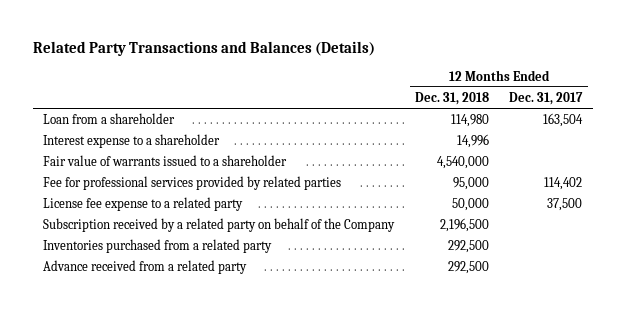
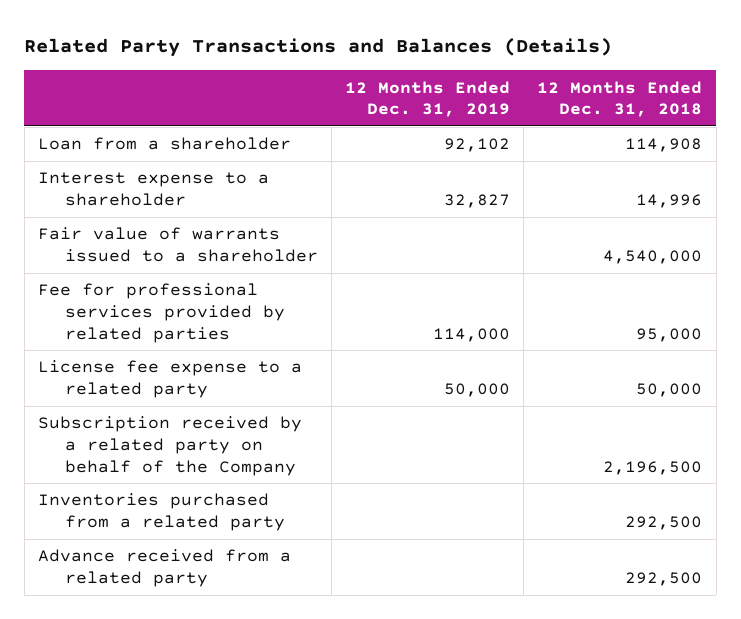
[509,91,584,105] Dec. 31, 2017 -> none
none -> [344,80,510,118] 12 Months Ended Dec. 31, 2019
[450,114,489,128] 114,980 -> [625,138,703,153] 114,908

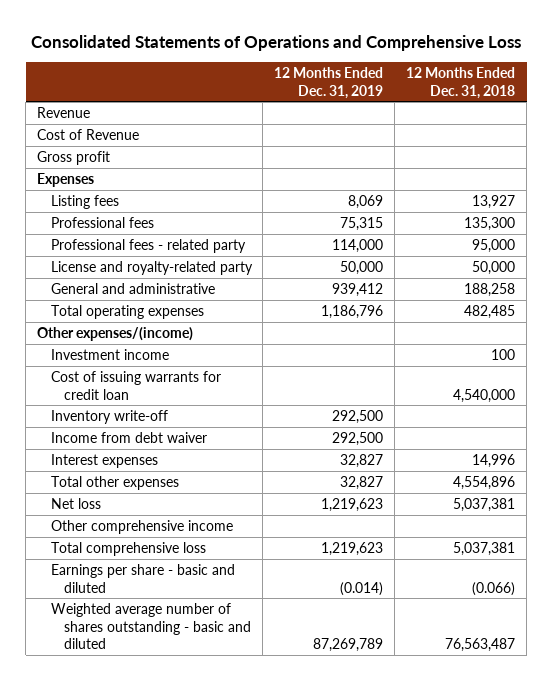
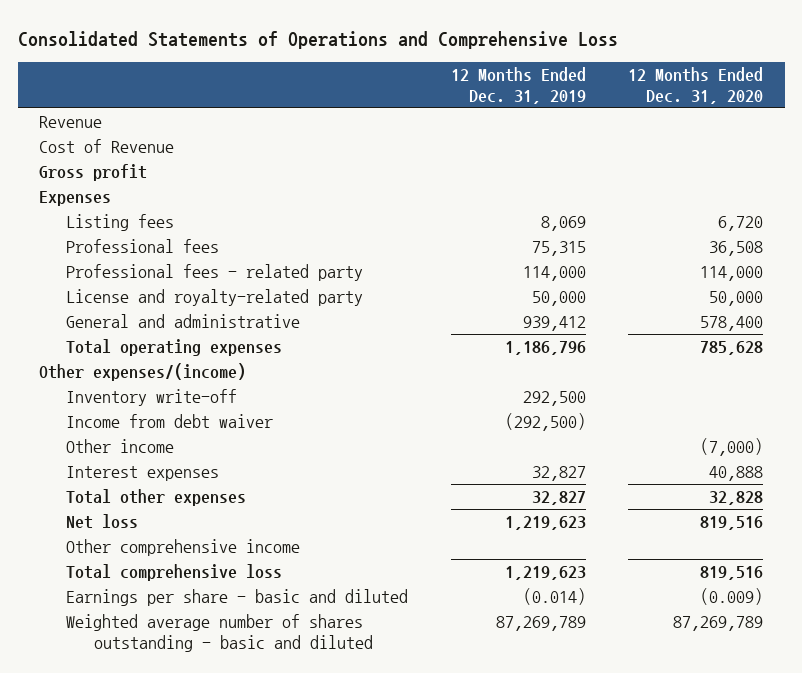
[406,67,516,99] 12 Months Ended Dec. 31, 2018 -> none
none -> [628,67,764,104] 12 Months Ended Dec. 31, 2020
[50,349,169,361] Investment income -> none
[50,371,221,400] Cost of issuing warrants for credit loan -> none
[332,432,384,447] 292,500 -> [504,413,586,432] (292,500)
none -> [66,439,175,454] Other income

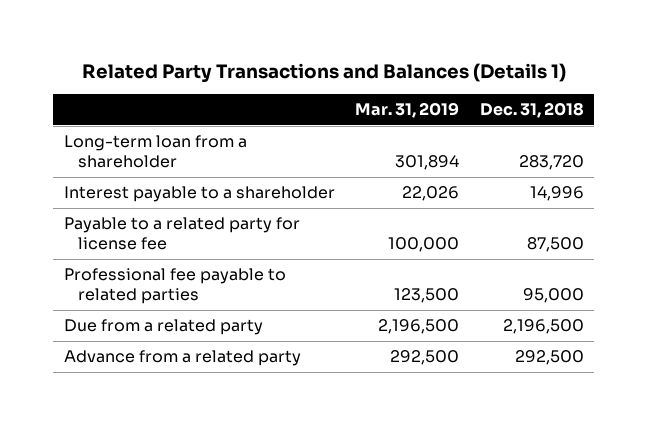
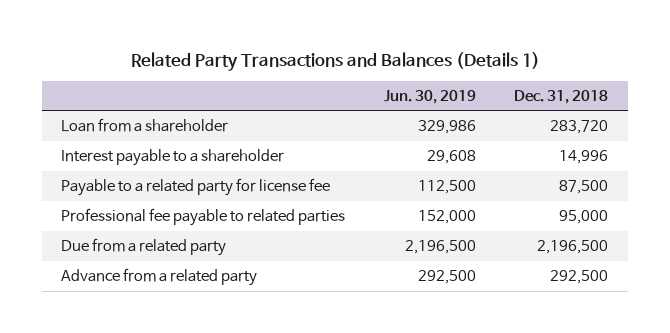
[355,102,460,119] Mar. 31, 2019 -> none
none -> [383,89,476,104] Jun. 30, 2019
[63,135,247,169] Long-term loan from a shareholder -> [61,118,229,133] Loan from a shareholder

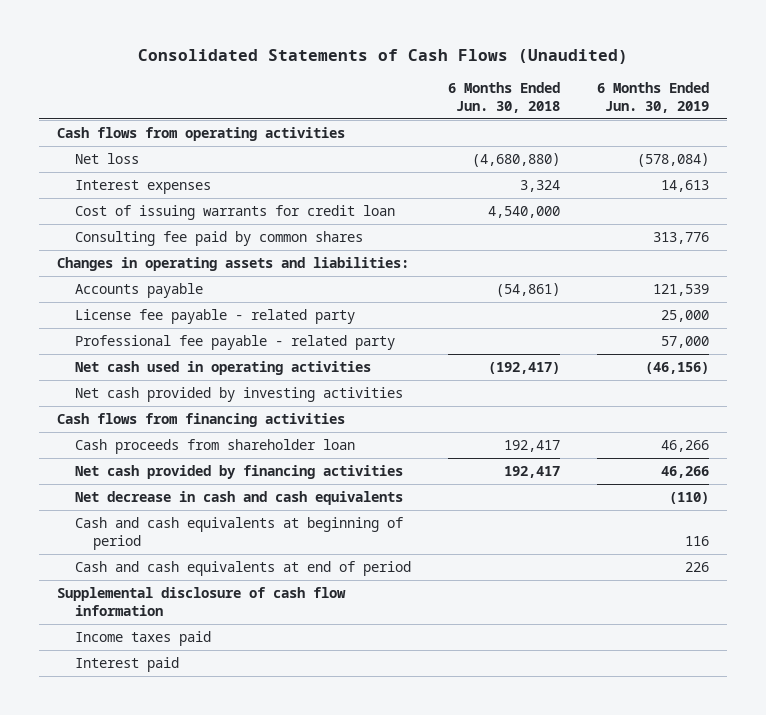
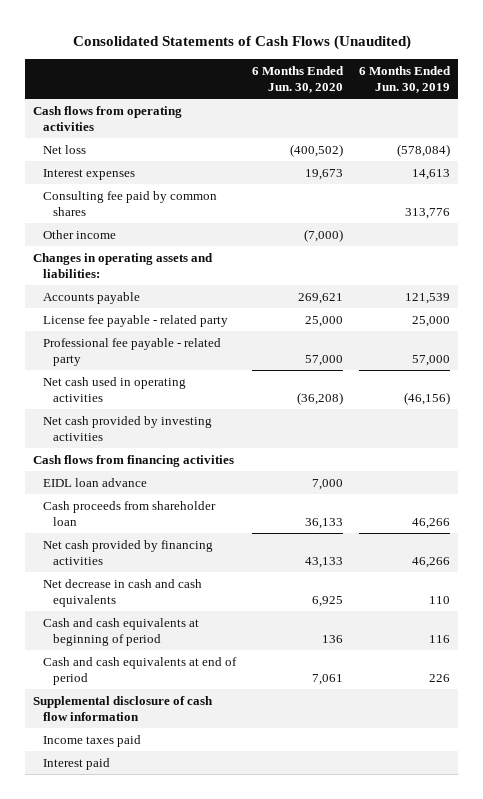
[447,81,560,113] 6 Months Ended Jun. 30, 2018 -> none
none -> [251,65,344,94] 6 Months Ended Jun. 30, 2020
[75,204,396,220] Cost of issuing warrants for credit loan -> none
none -> [43,229,117,239] Other income
none -> [43,477,148,487] EIDL loan advance
[668,491,709,504] (110) -> [428,595,450,604] 110

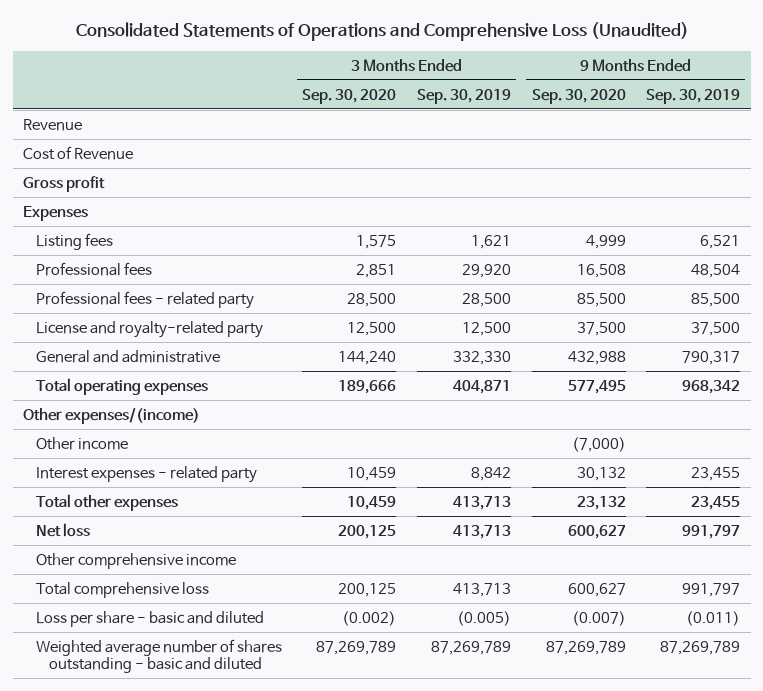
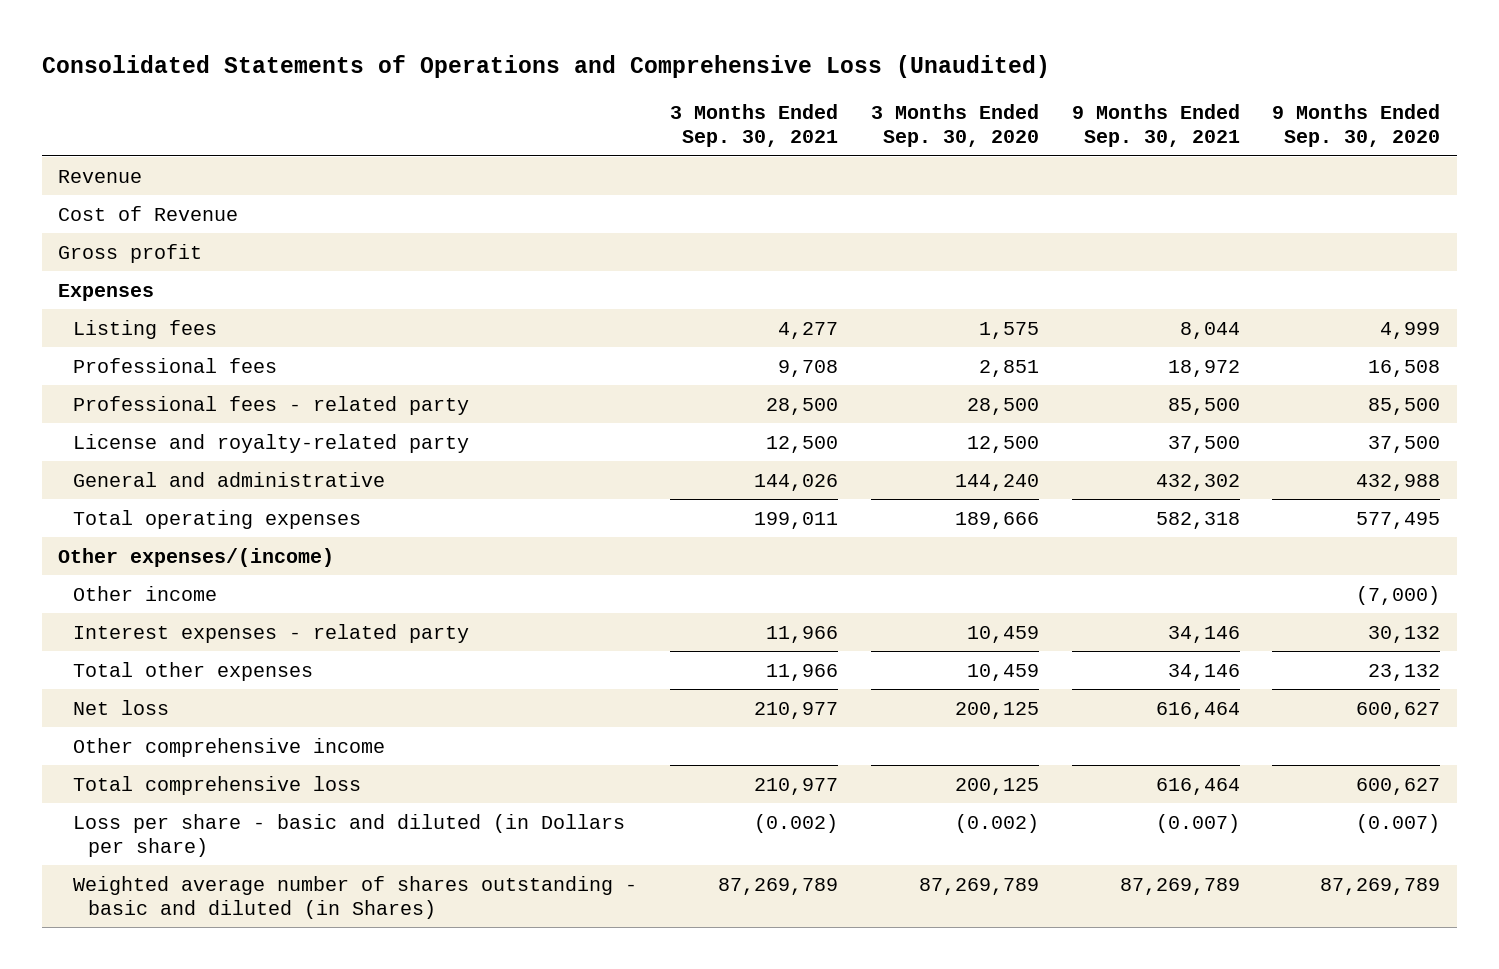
[417,88,512,104] Sep. 30, 2019 -> none
[646,88,741,104] Sep. 30, 2019 -> none
none -> [670,103,839,148] 3 Months Ended Sep. 30, 2021
none -> [1071,103,1240,148] 9 Months Ended Sep. 30, 2021
[35,610,264,627] Loss per share - basic and diluted -> [73,813,626,858] Loss per share - basic and diluted (in Dollars per share)
[35,638,282,674] Weighted average number of shares outstanding - basic and diluted -> [73,875,638,920] Weighted average number of shares outstanding - basic and diluted (in Shares)

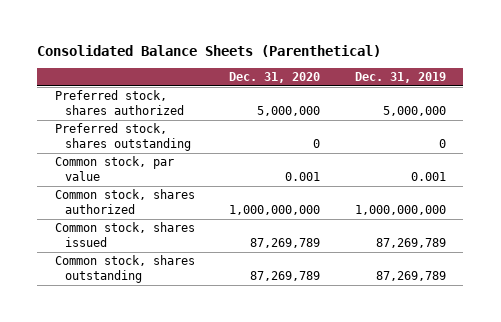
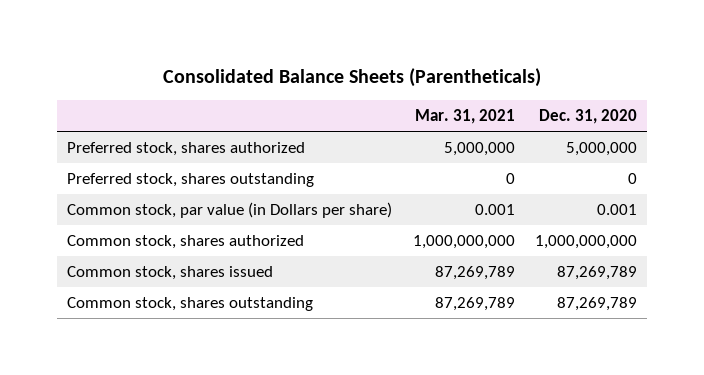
[37,44,382,57] Consolidated Balance Sheets (Parenthetical) -> [163,68,542,88] Consolidated Balance Sheets (Parentheticals)
[355,72,447,84] Dec. 31, 2019 -> none
none -> [414,109,515,125] Mar. 31, 2021
[54,156,174,181] Common stock, par value -> [67,201,393,218] Common stock, par value (in Dollars per share)

